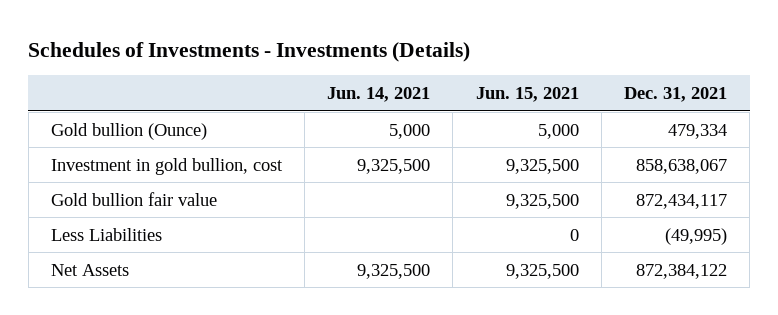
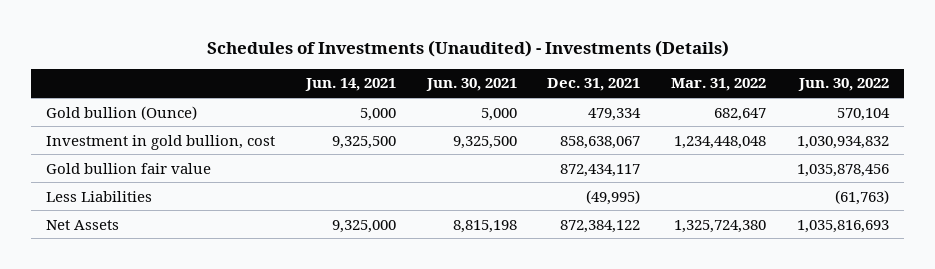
[28,41,471,62] Schedules of Investments - Investments (Details) -> [206,39,729,57] Schedules of Investments (Unaudited) - Investments (Details)
[475,87,579,103] Jun. 15, 2021 -> none
none -> [425,78,517,92] Jun. 30, 2021
none -> [671,78,767,92] Mar. 31, 2022
none -> [798,78,890,92] Jun. 30, 2022
[357,263,431,279] 9,325,500 -> [331,219,396,233] 9,325,000

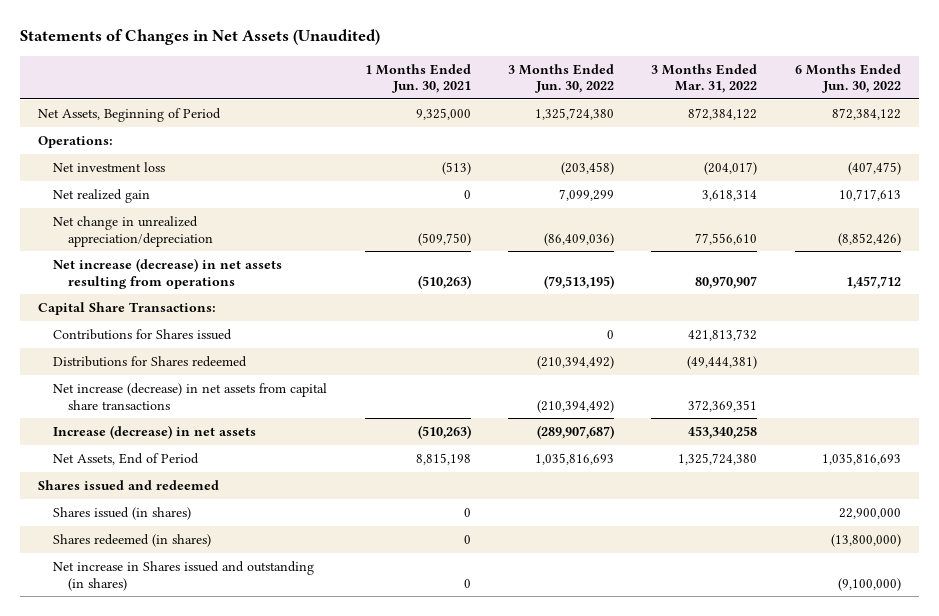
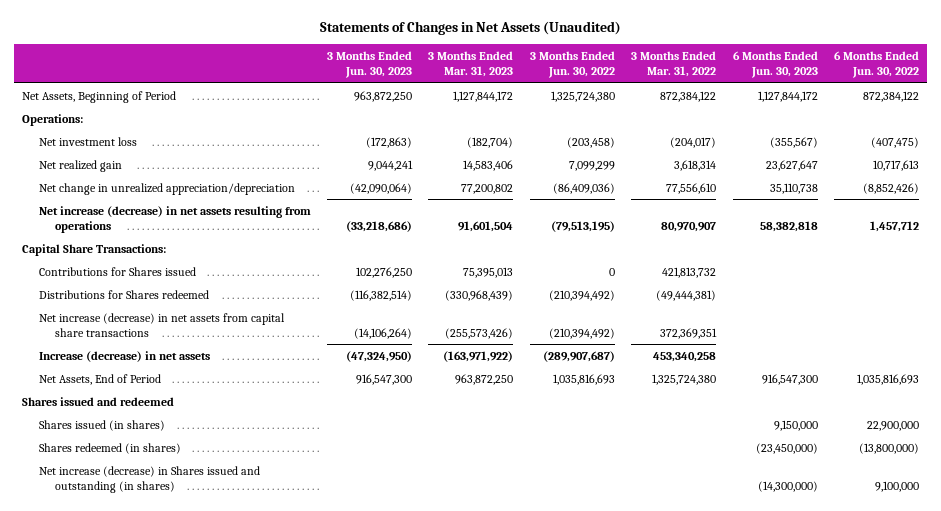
[364,63,471,94] 1 Months Ended Jun. 30, 2021 -> none
none -> [326,50,412,78] 3 Months Ended Jun. 30, 2023
none -> [428,50,514,77] 3 Months Ended Mar. 31, 2023
none -> [732,50,818,78] 6 Months Ended Jun. 30, 2023
[53,560,315,591] Net increase in Shares issued and outstanding (in shares) -> [38,465,260,493] Net increase (decrease) in Shares issued and outstanding (in shares)
[837,577,901,591] (9,100,000) -> [874,480,919,492] 9,100,000

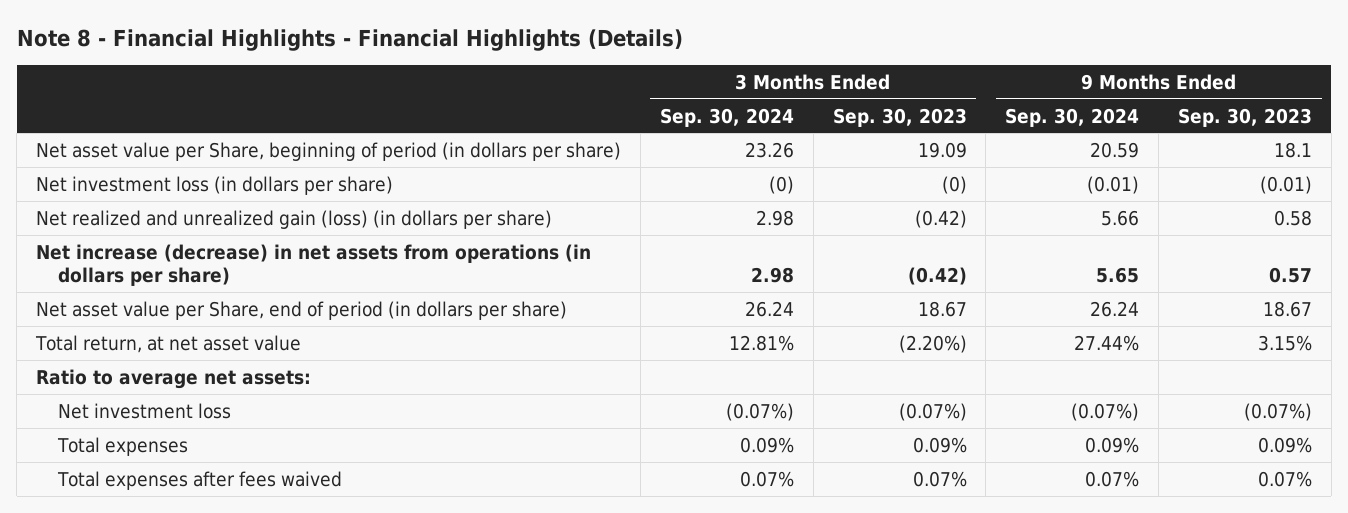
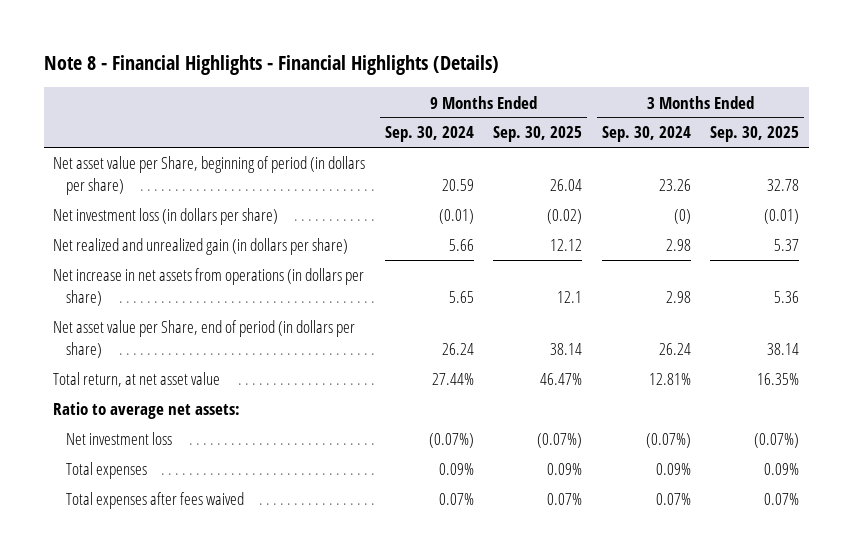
[832,107,967,127] Sep. 30, 2023 -> none
[1177,107,1312,127] Sep. 30, 2023 -> none
none -> [493,126,583,143] Sep. 30, 2025
none -> [710,126,800,143] Sep. 30, 2025
[36,209,553,229] Net realized and unrealized gain (loss) (in dollars per share) -> [53,238,349,256] Net realized and unrealized gain (in dollars per share)
[36,243,592,287] Net increase (decrease) in net assets from operations (in dollars per share) -> [53,268,365,306] Net increase in net assets from operations (in dollars per share)

